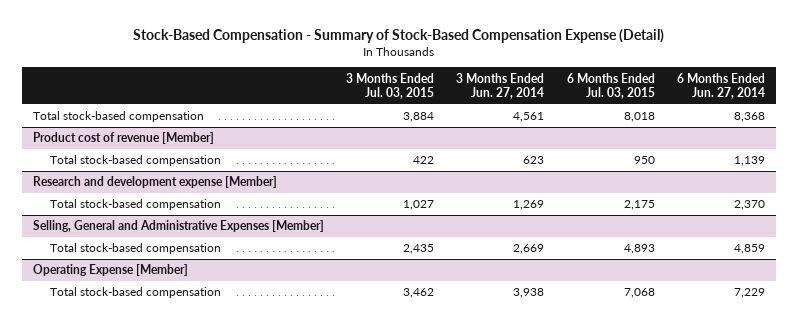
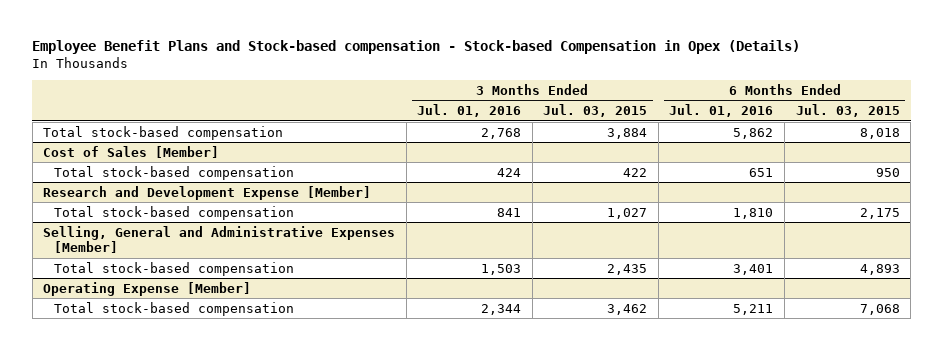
[132,28,664,43] Stock-Based Compensation - Summary of Stock-Based Compensation Expense (Detail) -> [32,40,801,55] Employee Benefit Plans and Stock-based compensation - Stock-based Compensation in Opex (Details)
[456,72,545,99] 3 Months Ended Jun. 27, 2014 -> none
[676,72,765,99] 6 Months Ended Jun. 27, 2014 -> none
none -> [417,104,522,118] Jul. 01, 2016
none -> [669,104,774,118] Jul. 01, 2016
[32,132,214,145] Product cost of revenue [Member] -> [43,145,220,158] Cost of Sales [Member]
[32,176,277,189] Research and development expense [Member] -> [43,185,372,200] Research and Development Expense [Member]

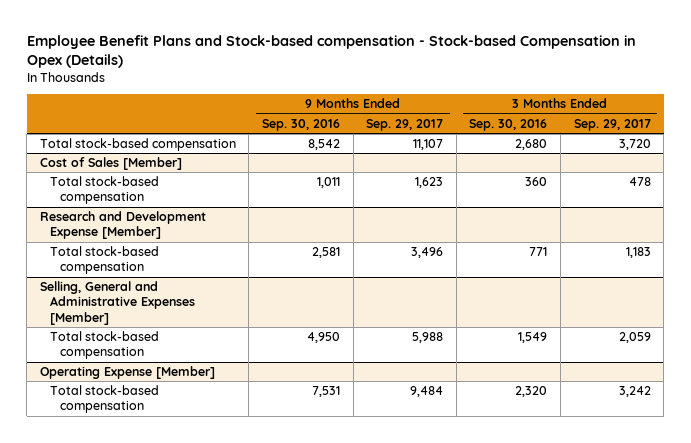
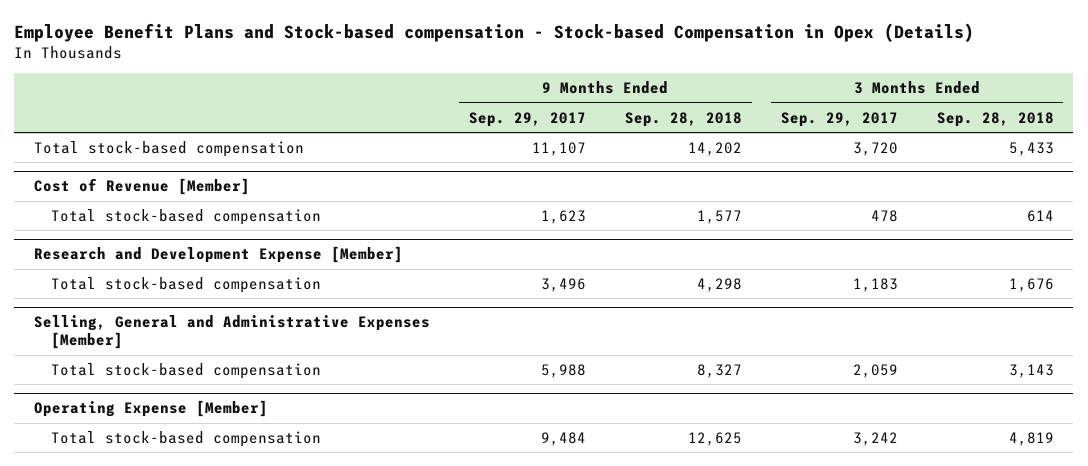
[262,118,341,131] Sep. 30, 2016 -> none
[469,118,548,131] Sep. 30, 2016 -> none
none -> [624,111,742,127] Sep. 28, 2018
none -> [936,111,1054,127] Sep. 28, 2018
[39,157,182,171] Cost of Sales [Member] -> [33,178,250,196] Cost of Revenue [Member]

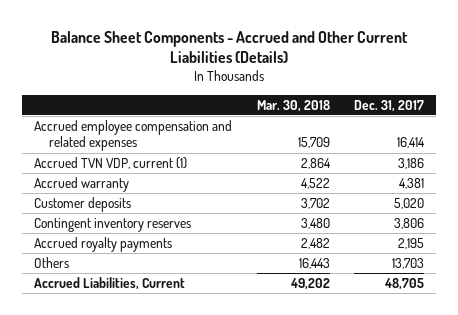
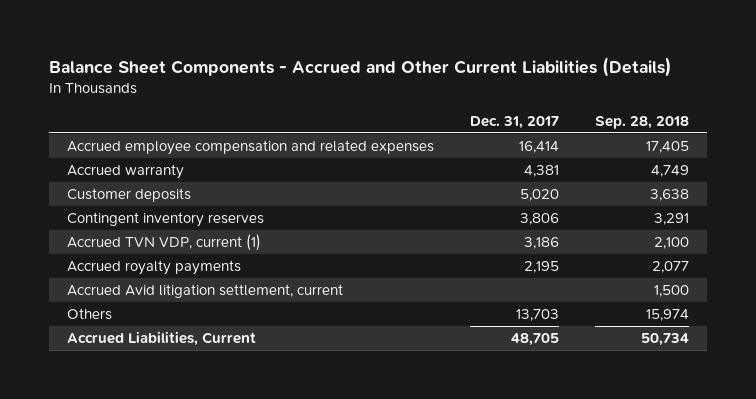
[256,99,330,112] Mar. 30, 2018 -> none
none -> [595,115,690,129] Sep. 28, 2018
[34,156,188,169] Accrued TVN VDP, current (1) -> [67,234,262,252] Accrued TVN VDP, current (1)
none -> [67,284,344,299] Accrued Avid litigation settlement, current

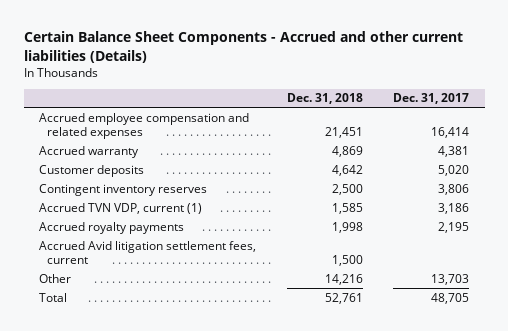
[49,56,673,77] Balance Sheet Components - Accrued and Other Current Liabilities (Details) -> [23,31,463,63] Certain Balance Sheet Components - Accrued and other current liabilities (Details)
[595,115,690,129] Sep. 28, 2018 -> none
none -> [286,93,363,105] Dec. 31, 2018
[67,284,344,299] Accrued Avid litigation settlement, current -> [38,240,256,264] Accrued Avid litigation settlement fees, current
[67,308,113,321] Others -> [38,273,71,283] Other
[67,331,257,347] Accrued Liabilities, Current -> [38,292,67,302] Total

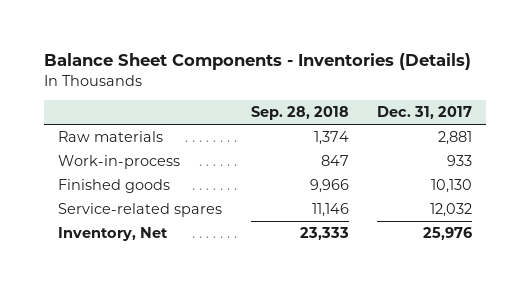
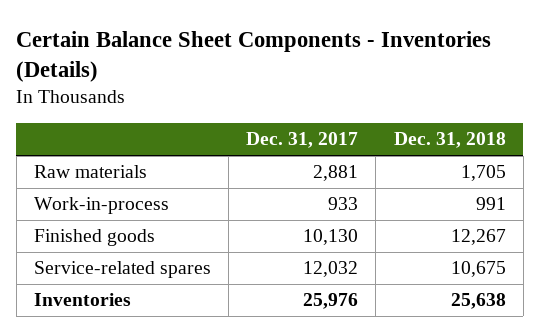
[44,53,472,71] Balance Sheet Components - Inventories (Details) -> [16,30,492,83] Certain Balance Sheet Components - Inventories (Details)
[250,106,349,121] Sep. 28, 2018 -> none
none -> [393,132,506,149] Dec. 31, 2018
[58,227,169,242] Inventory, Net -> [33,293,131,307] Inventories

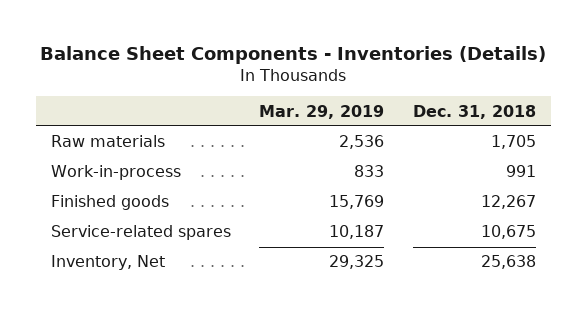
[16,30,492,83] Certain Balance Sheet Components - Inventories (Details) -> [40,45,547,64] Balance Sheet Components - Inventories (Details)
[246,132,359,149] Dec. 31, 2017 -> none
none -> [259,104,385,119] Mar. 29, 2019
[33,293,131,307] Inventories -> [50,255,165,271] Inventory, Net

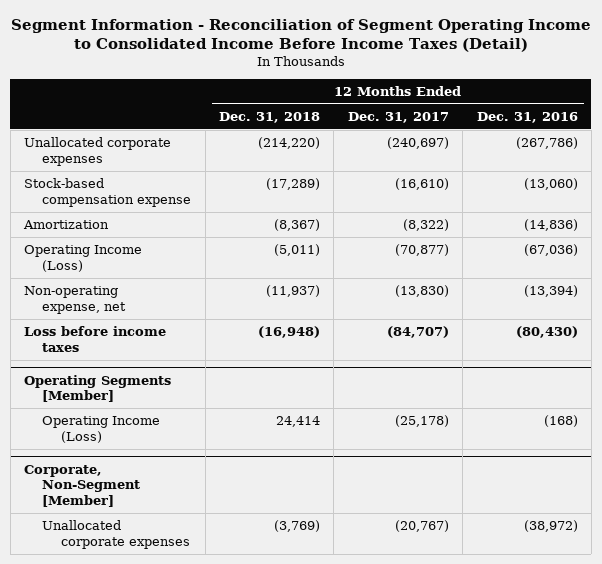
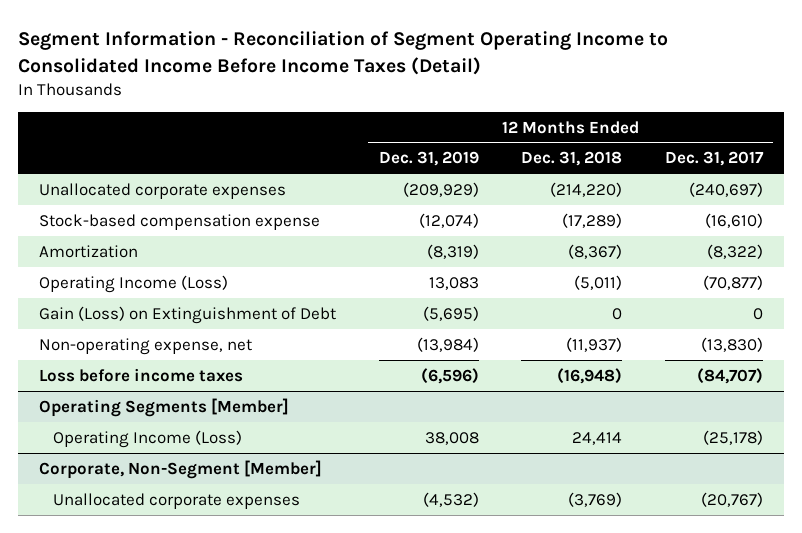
[476,111,578,123] Dec. 31, 2016 -> none
none -> [378,151,479,167] Dec. 31, 2019
none -> [39,305,337,324] Gain (Loss) on Extinguishment of Debt

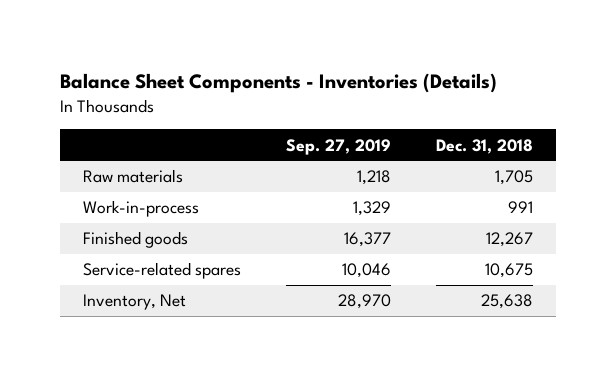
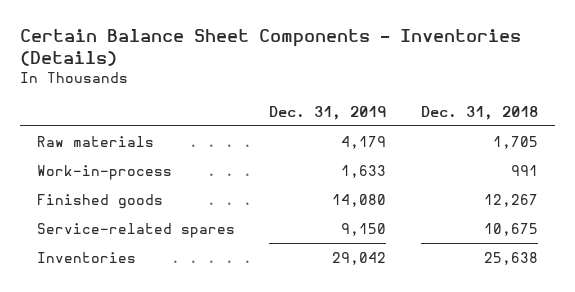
[60,72,498,93] Balance Sheet Components - Inventories (Details) -> [19,28,521,66] Certain Balance Sheet Components - Inventories (Details)
[286,138,392,155] Sep. 27, 2019 -> none
none -> [269,105,387,120] Dec. 31, 2019
[82,294,186,311] Inventory, Net -> [36,251,136,263] Inventories

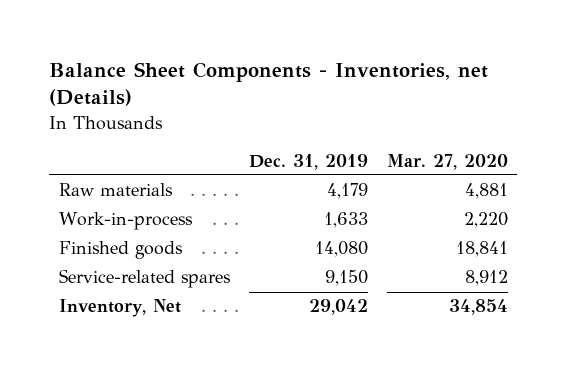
[19,28,521,66] Certain Balance Sheet Components - Inventories (Details) -> [49,61,489,107] Balance Sheet Components - Inventories, net (Details)
[420,105,538,120] Dec. 31, 2018 -> none
none -> [386,153,508,170] Mar. 27, 2020
[36,251,136,263] Inventories -> [58,299,181,318] Inventory, Net

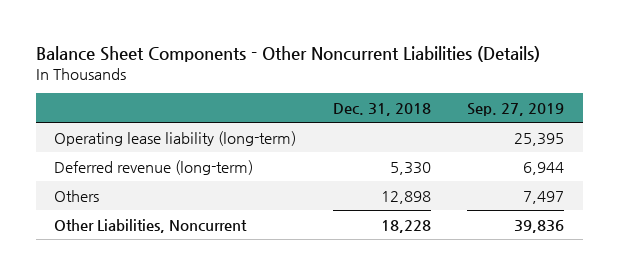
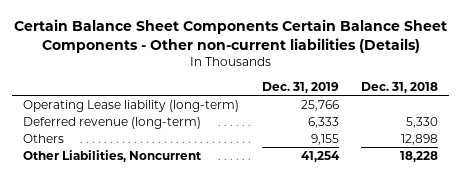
[35,45,540,62] Balance Sheet Components - Other Noncurrent Liabilities (Details) -> [13,18,447,53] Certain Balance Sheet Components Certain Balance Sheet Components - Other non-current liabilities (Details)
[467,102,565,116] Sep. 27, 2019 -> none
none -> [261,81,339,93] Dec. 31, 2019
[54,130,297,146] Operating lease liability (long-term) -> [23,99,240,112] Operating Lease liability (long-term)

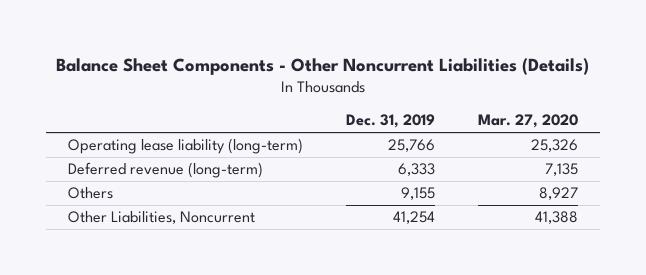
[13,18,447,53] Certain Balance Sheet Components Certain Balance Sheet Components - Other non-current liabilities (Details) -> [55,57,589,75] Balance Sheet Components - Other Noncurrent Liabilities (Details)
[361,81,439,93] Dec. 31, 2018 -> none
none -> [478,114,579,129] Mar. 27, 2020
[23,99,240,112] Operating Lease liability (long-term) -> [67,138,303,155] Operating lease liability (long-term)

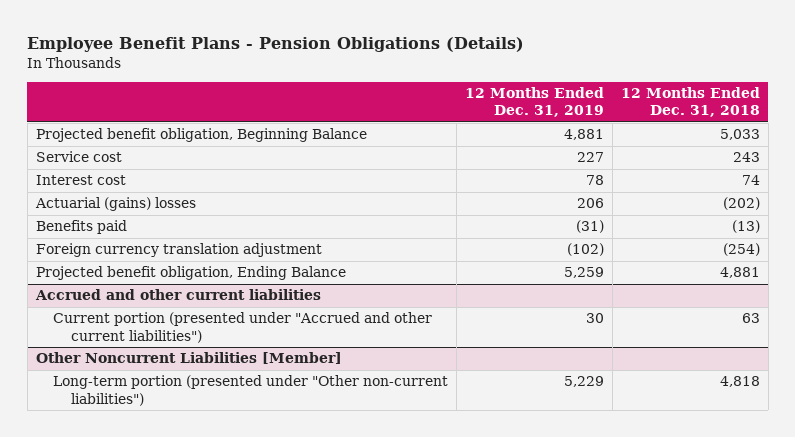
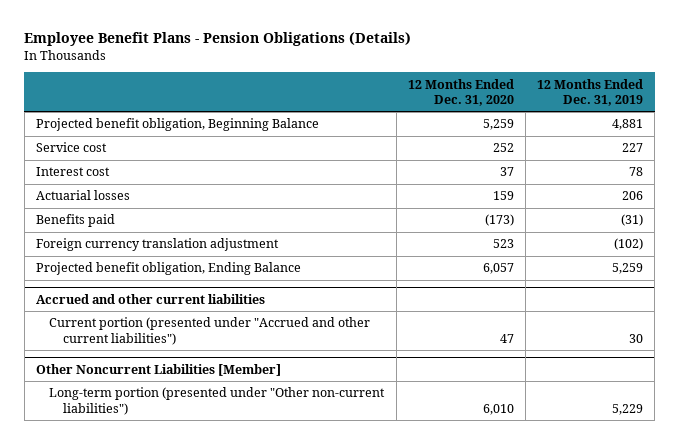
[620,87,760,118] 12 Months Ended Dec. 31, 2018 -> none
none -> [407,78,514,106] 12 Months Ended Dec. 31, 2020
[34,197,196,212] Actuarial (gains) losses -> [35,190,130,201] Actuarial losses

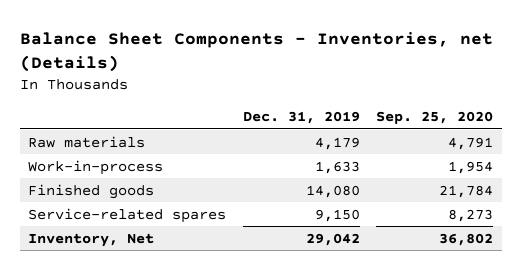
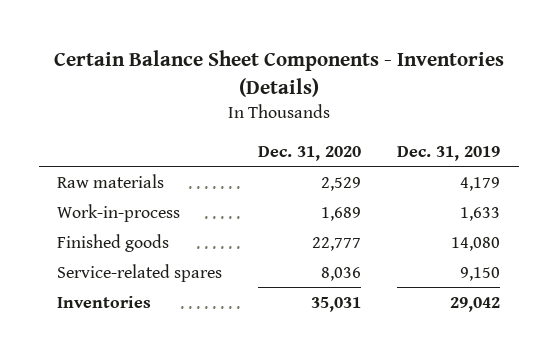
[20,32,494,73] Balance Sheet Components - Inventories, net (Details) -> [53,50,504,98] Certain Balance Sheet Components - Inventories (Details)
[376,111,494,125] Sep. 25, 2020 -> none
none -> [258,145,362,161] Dec. 31, 2020
[28,232,155,247] Inventory, Net -> [56,295,151,308] Inventories

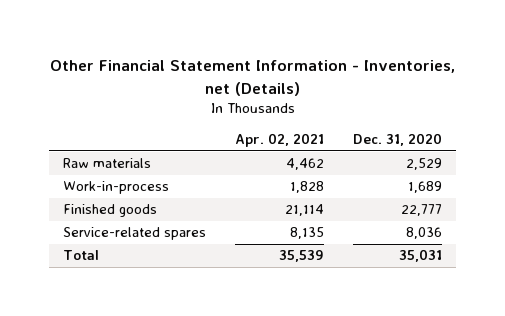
[53,50,504,98] Certain Balance Sheet Components - Inventories (Details) -> [49,60,455,96] Other Financial Statement Information - Inventories, net (Details)
[397,145,501,161] Dec. 31, 2019 -> none
none -> [235,133,325,148] Apr. 02, 2021
[56,295,151,308] Inventories -> [63,250,100,261] Total

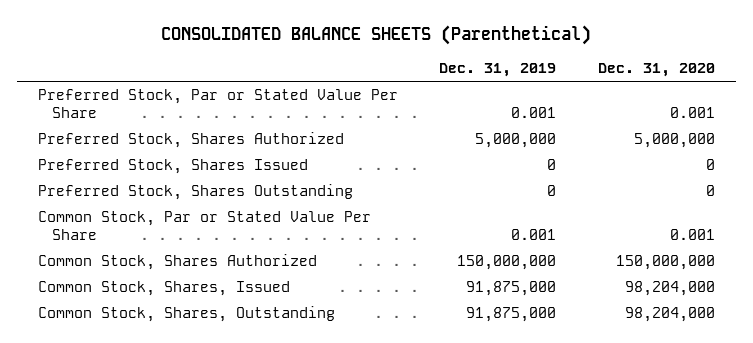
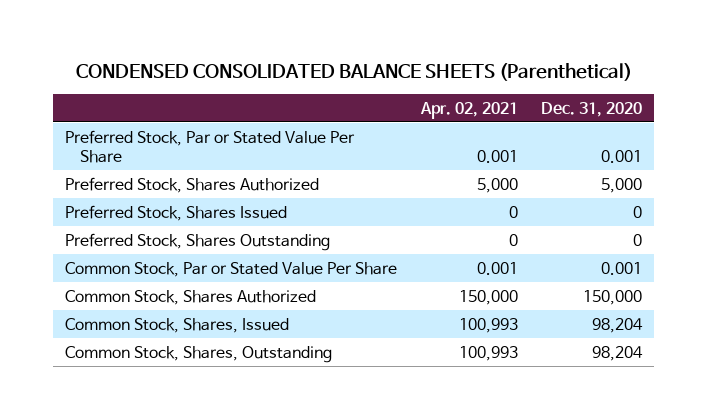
[161,25,592,46] CONSOLIDATED BALANCE SHEETS (Parenthetical) -> [75,63,632,82] CONDENSED CONSOLIDATED BALANCE SHEETS (Parenthetical)
[439,63,557,78] Dec. 31, 2019 -> none
none -> [419,101,518,119] Apr. 02, 2021
[633,133,715,149] 5,000,000 -> [601,177,643,193] 5,000
[615,255,715,271] 150,000,000 -> [583,289,643,305] 150,000
[624,281,715,297] 98,204,000 -> [592,317,644,333] 98,204
[624,307,715,323] 98,204,000 -> [592,345,644,361] 98,204

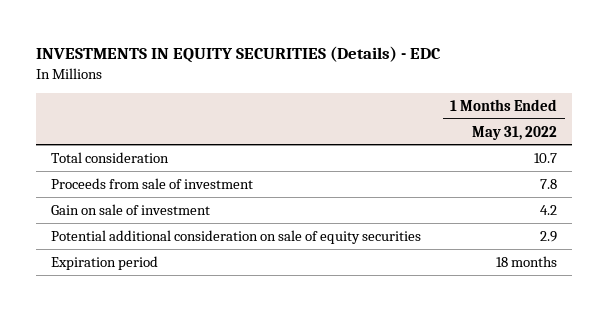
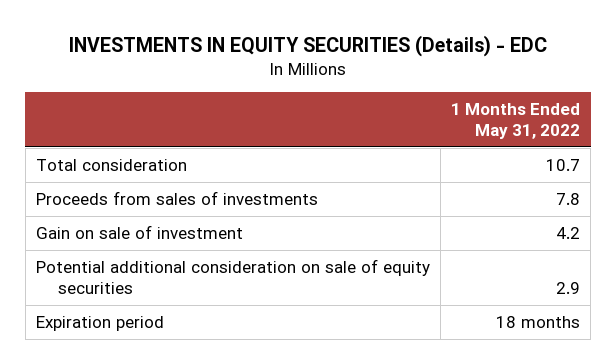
[50,177,253,189] Proceeds from sale of investment -> [36,191,319,206] Proceeds from sales of investments

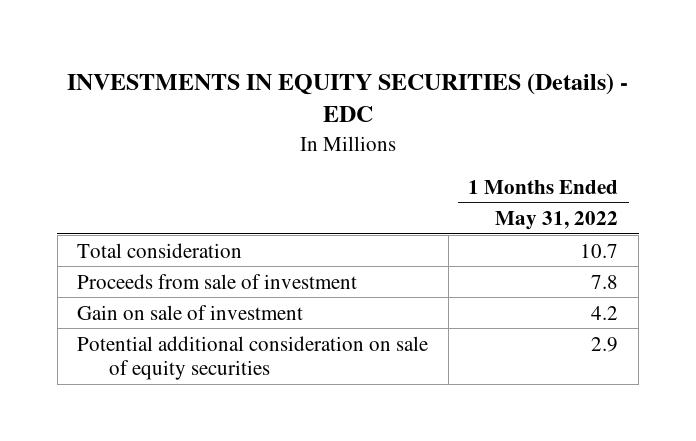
[36,191,319,206] Proceeds from sales of investments -> [77,273,358,289] Proceeds from sale of investment
[36,316,165,332] Expiration period -> none

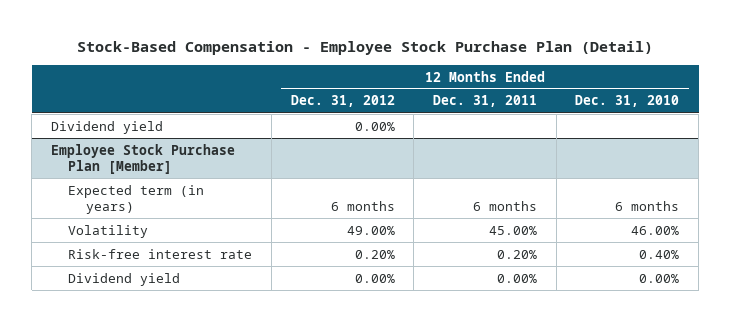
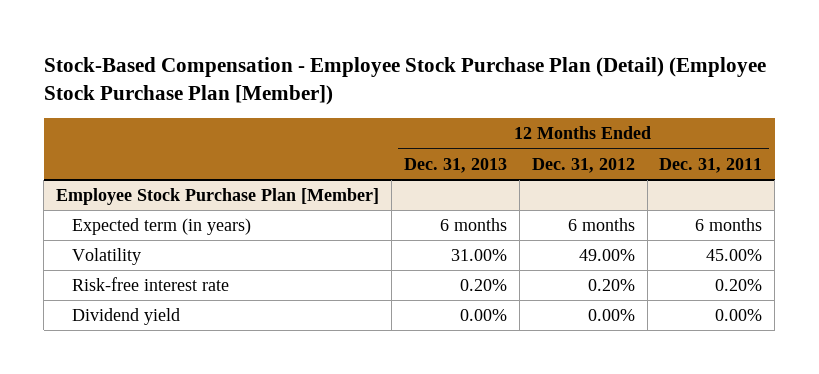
[77,40,654,55] Stock-Based Compensation - Employee Stock Purchase Plan (Detail) -> [43,57,766,106] Stock-Based Compensation - Employee Stock Purchase Plan (Detail) (Employee Stock Purchase Plan [Member])
[575,95,680,108] Dec. 31, 2010 -> none
none -> [403,157,507,173] Dec. 31, 2013
[50,120,163,134] Dividend yield -> none

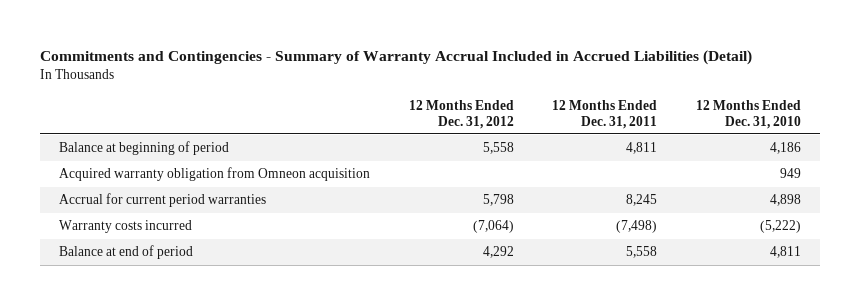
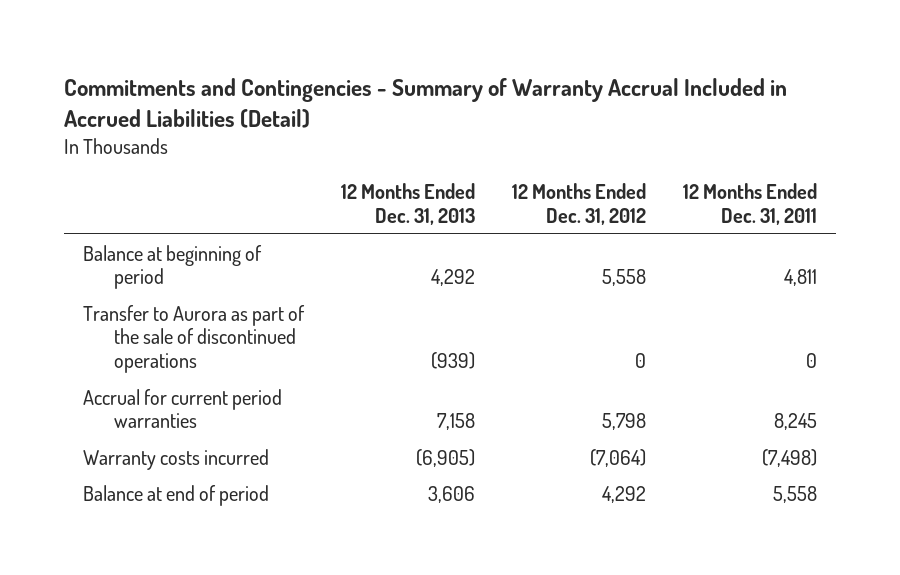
[695,99,801,129] 12 Months Ended Dec. 31, 2010 -> none
none -> [340,183,475,225] 12 Months Ended Dec. 31, 2013
[59,167,371,182] Acquired warranty obligation from Omneon acquisition -> none
none -> [82,304,305,373] Transfer to Aurora as part of the sale of discontinued operations

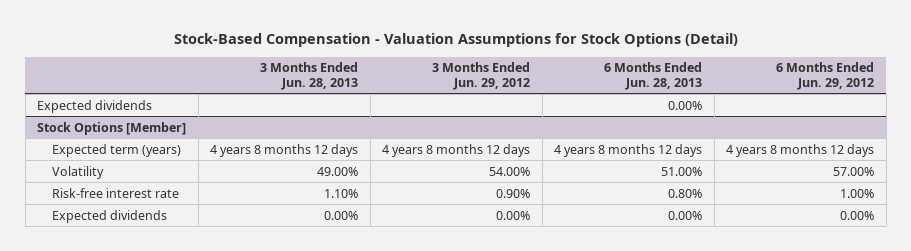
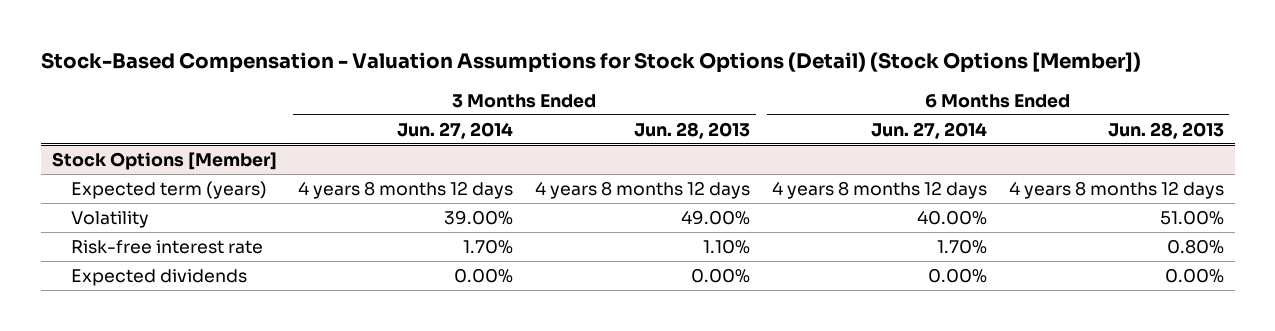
[173,33,738,48] Stock-Based Compensation - Valuation Assumptions for Stock Options (Detail) -> [40,51,1141,73] Stock-Based Compensation - Valuation Assumptions for Stock Options (Detail) (Stock Options [Member])
[432,62,531,90] 3 Months Ended Jun. 29, 2012 -> none
[776,62,875,90] 6 Months Ended Jun. 29, 2012 -> none
none -> [397,121,514,139] Jun. 27, 2014
none -> [871,121,988,139] Jun. 27, 2014
[37,99,153,113] Expected dividends -> none

